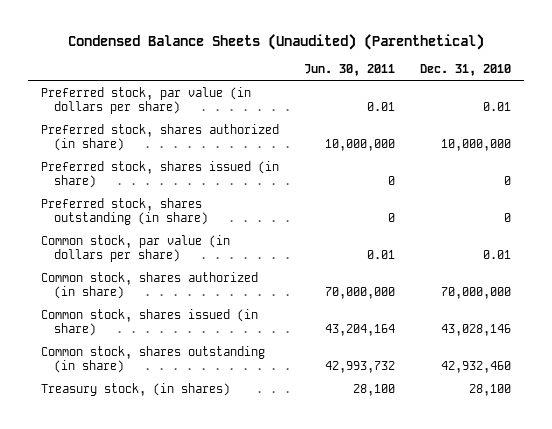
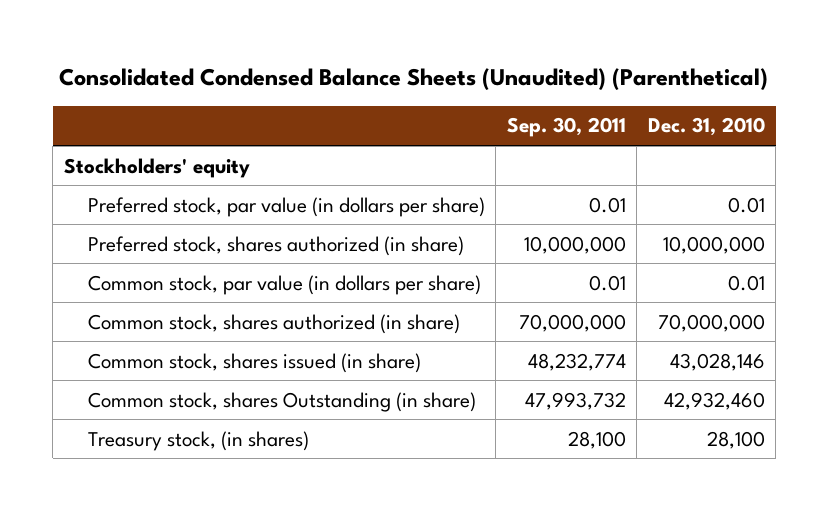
[68,34,485,51] Condensed Balance Sheets (Unaudited) (Parenthetical) -> [59,67,769,90] Consolidated Condensed Balance Sheets (Unaudited) (Parenthetical)
[304,64,396,77] Jun. 30, 2011 -> none
none -> [506,117,626,138] Sep. 30, 2011
none -> [63,157,250,178] Stockholders' equity
[40,161,279,189] Preferred stock, shares issued (in share) -> none
[40,198,208,226] Preferred stock, shares outstanding (in share) -> none
[40,346,265,374] Common stock, shares outstanding (in share) -> [87,391,476,412] Common stock, shares Outstanding (in share)

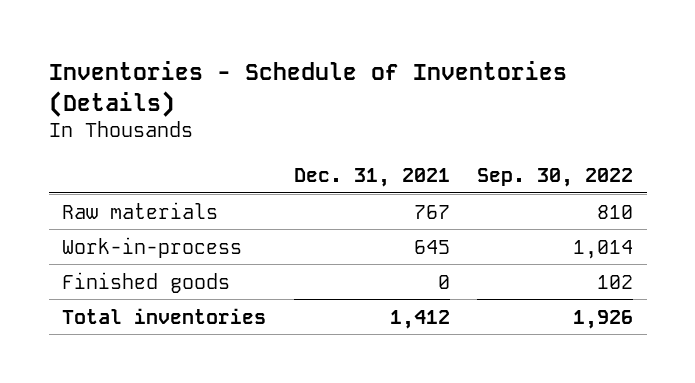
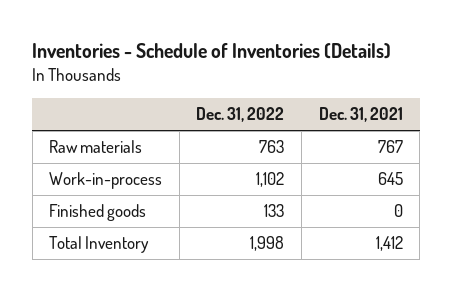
[477,168,634,188] Sep. 30, 2022 -> none
none -> [196,107,285,123] Dec. 31, 2022
[62,307,267,324] Total inventories -> [49,236,150,254] Total Inventory

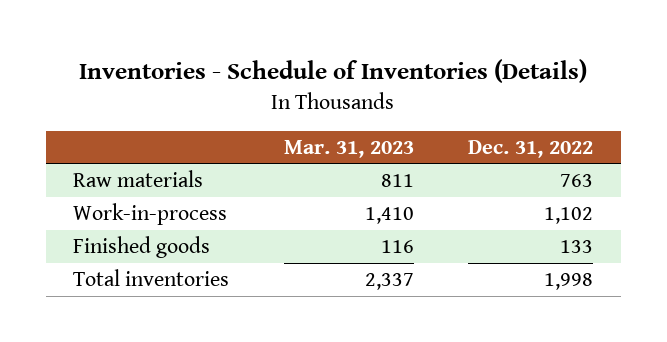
[318,107,403,123] Dec. 31, 2021 -> none
none -> [283,139,414,158] Mar. 31, 2023
[49,236,150,254] Total Inventory -> [73,269,230,287] Total inventories

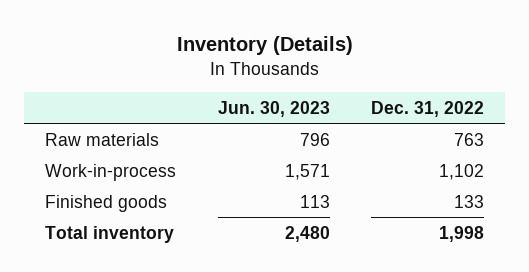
[79,59,588,84] Inventories - Schedule of Inventories (Details) -> [176,36,353,56] Inventory (Details)
[283,139,414,158] Mar. 31, 2023 -> none
none -> [217,100,330,117] Jun. 30, 2023
[73,269,230,287] Total inventories -> [45,225,175,243] Total inventory

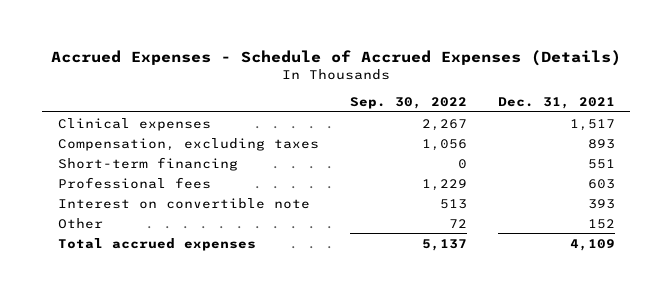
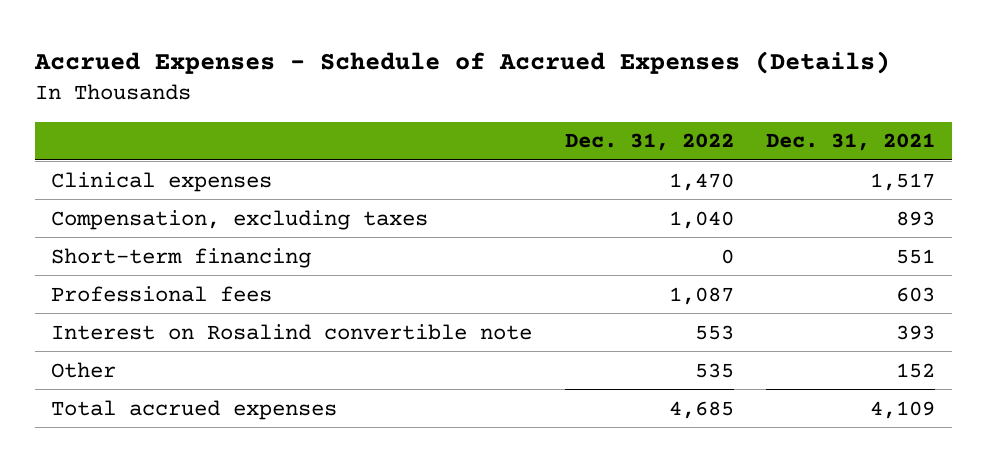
[349,96,467,109] Sep. 30, 2022 -> none
none -> [564,133,734,152] Dec. 31, 2022
[57,197,310,209] Interest on convertible note -> [50,323,532,340] Interest on Rosalind convertible note

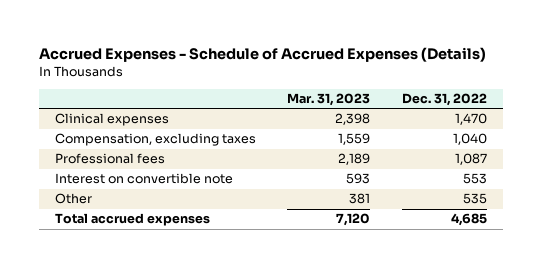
[766,133,936,152] Dec. 31, 2021 -> none
none -> [287,92,371,106] Mar. 31, 2023
[50,247,311,268] Short-term financing -> none
[50,323,532,340] Interest on Rosalind convertible note -> [54,173,233,185] Interest on convertible note

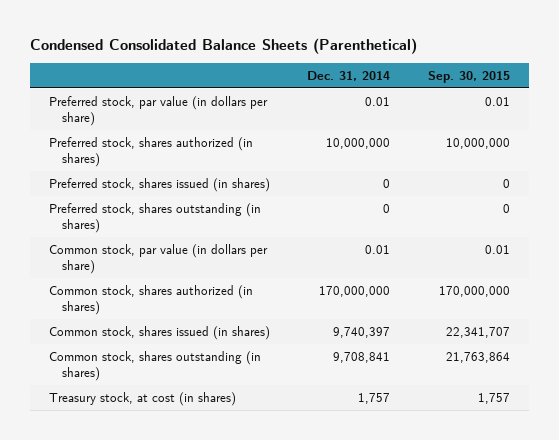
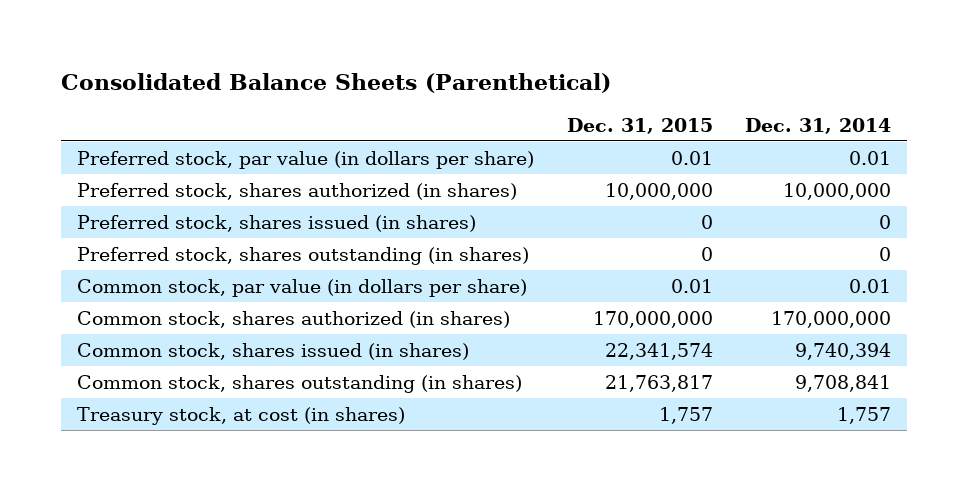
[29,37,417,54] Condensed Consolidated Balance Sheets (Parenthetical) -> [61,73,612,94] Consolidated Balance Sheets (Parenthetical)
[427,70,510,83] Sep. 30, 2015 -> none
none -> [566,117,713,134] Dec. 31, 2015
[333,327,391,339] 9,740,397 -> [794,342,891,360] 9,740,394

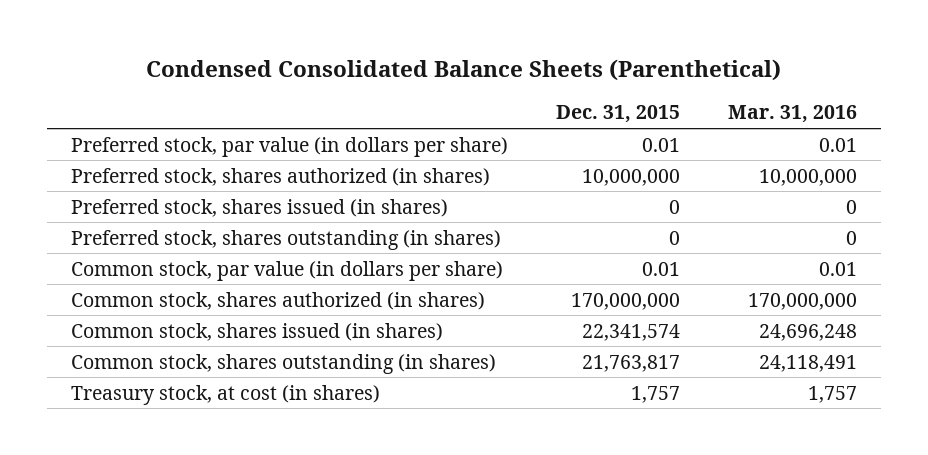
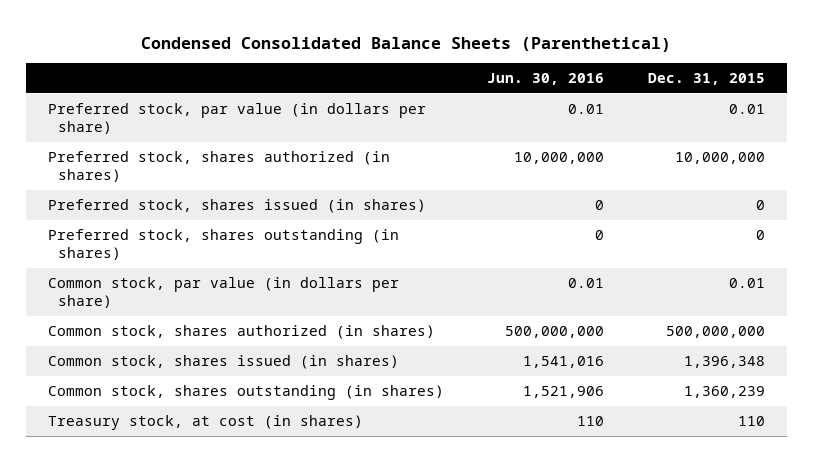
[728,105,858,124] Mar. 31, 2016 -> none
none -> [487,73,605,86] Jun. 30, 2016
[571,292,681,310] 170,000,000 -> [666,325,766,338] 500,000,000
[582,323,681,341] 22,341,574 -> [684,355,766,368] 1,396,348
[582,354,681,372] 21,763,817 -> [684,385,766,398] 1,360,239
[631,385,681,403] 1,757 -> [738,415,766,426] 110

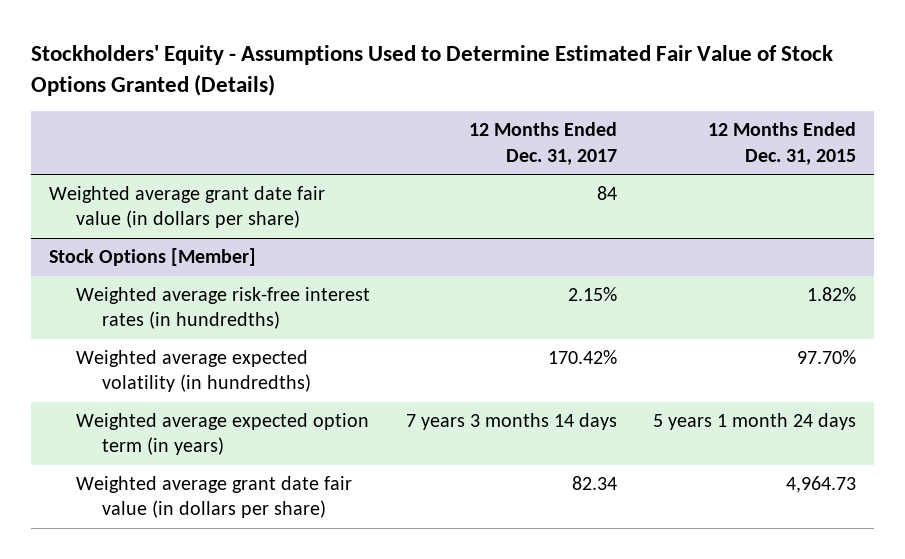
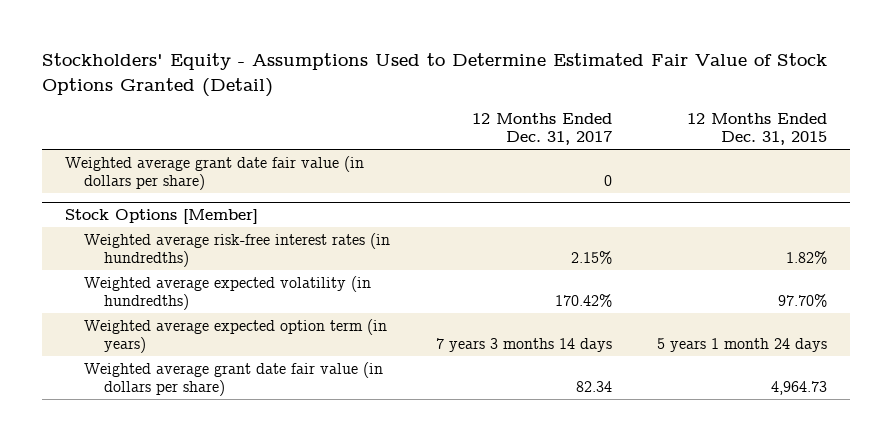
[31,45,834,96] Stockholders' Equity - Assumptions Used to Determine Estimated Fair Value of Stock Options Granted (Details) -> [42,53,828,97] Stockholders' Equity - Assumptions Used to Determine Estimated Fair Value of Stock Options Granted (Detail)
[596,186,617,201] 84 -> [603,175,612,187] 0

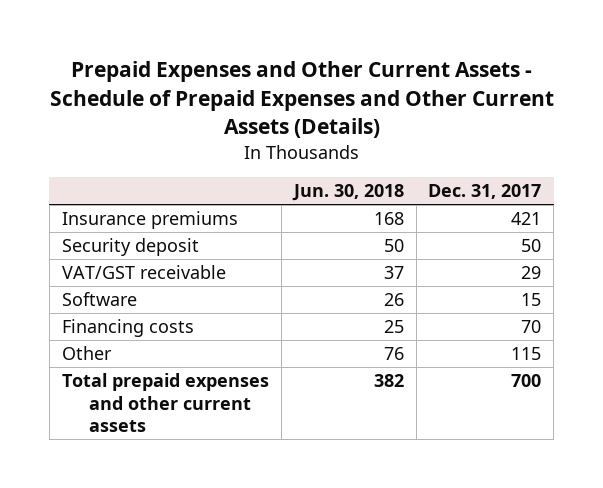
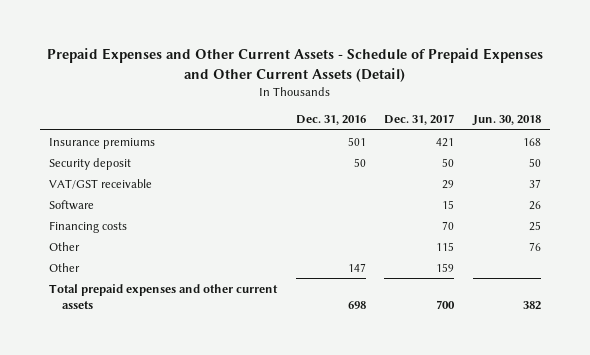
[49,61,554,138] Prepaid Expenses and Other Current Assets - Schedule of Prepaid Expenses and Other Current Assets (Details) -> [46,48,543,82] Prepaid Expenses and Other Current Assets - Schedule of Prepaid Expenses and Other Current Assets (Detail)
none -> [295,115,366,126] Dec. 31, 2016
none -> [48,262,80,272] Other

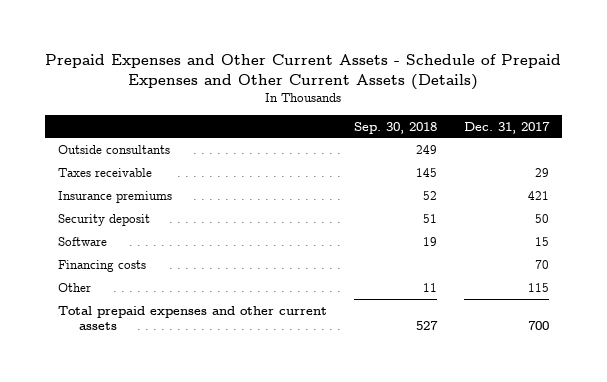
[46,48,543,82] Prepaid Expenses and Other Current Assets - Schedule of Prepaid Expenses and Other Current Assets (Detail) -> [45,53,562,90] Prepaid Expenses and Other Current Assets - Schedule of Prepaid Expenses and Other Current Assets (Details)
[295,115,366,126] Dec. 31, 2016 -> none
[471,115,541,127] Jun. 30, 2018 -> none
none -> [353,121,437,134] Sep. 30, 2018
none -> [58,144,171,154] Outside consultants
none -> [58,167,153,177] Taxes receivable
[48,178,152,189] VAT/GST receivable -> none
[48,262,80,272] Other -> none

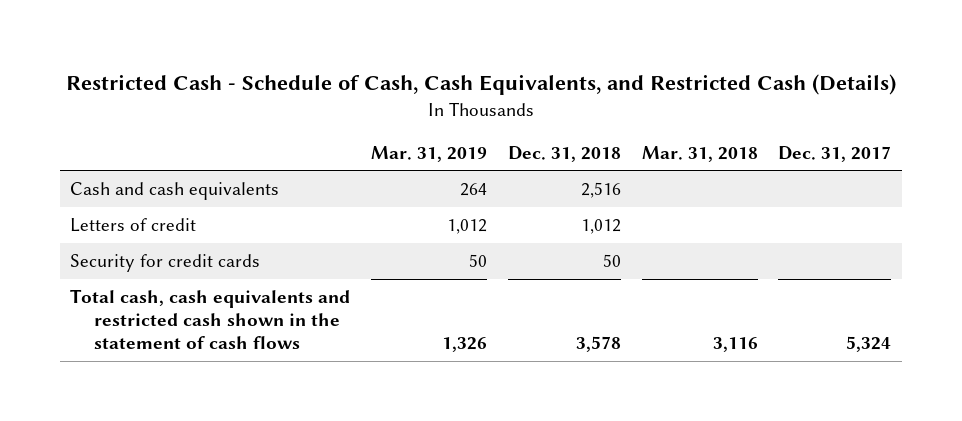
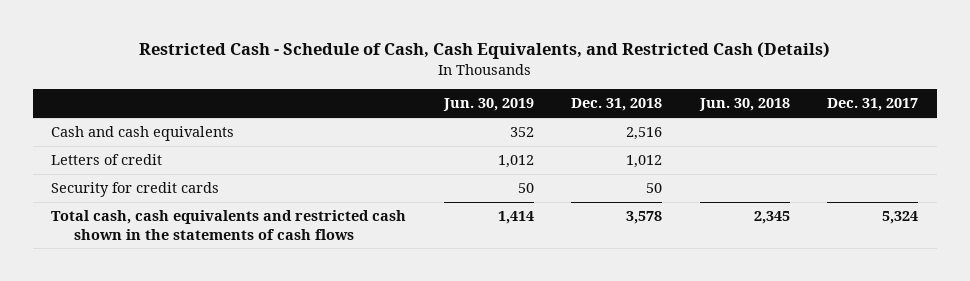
[371,145,488,162] Mar. 31, 2019 -> none
[641,145,758,162] Mar. 31, 2018 -> none
none -> [442,98,534,112] Jun. 30, 2019
none -> [698,98,790,112] Jun. 30, 2018
[70,288,351,350] Total cash, cash equivalents and restricted cash shown in the statement of cash flows -> [51,210,407,240] Total cash, cash equivalents and restricted cash shown in the statements of cash flows

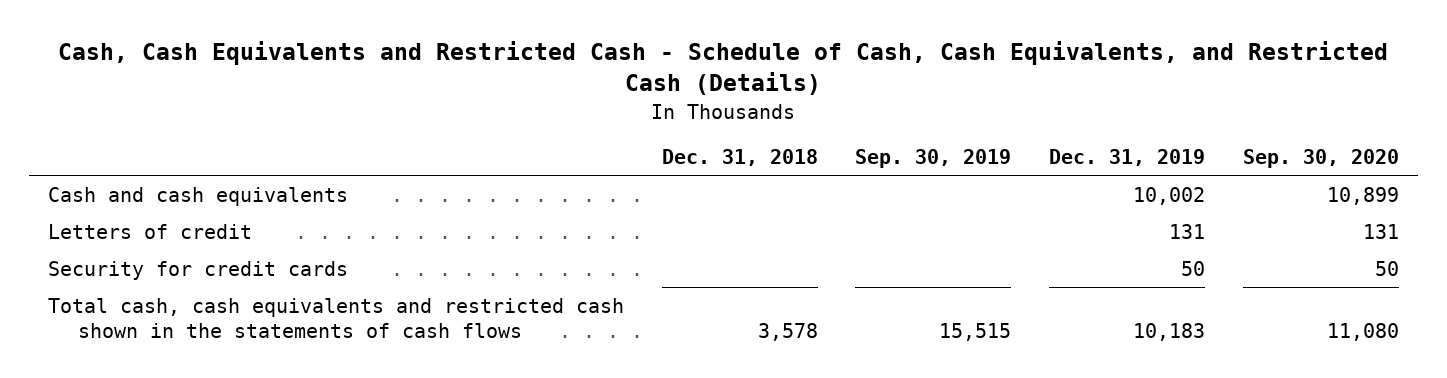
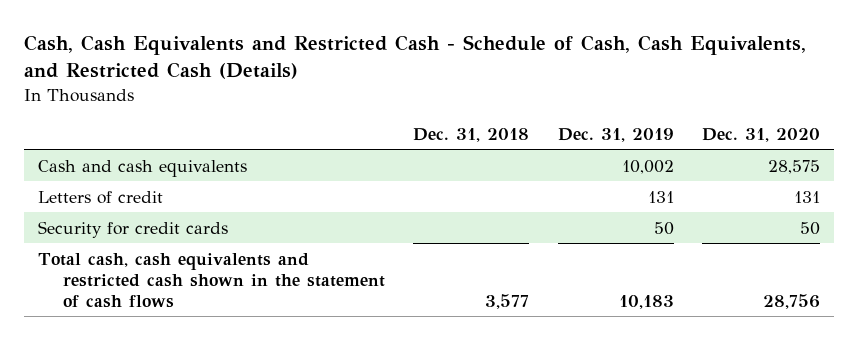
[855,149,1012,169] Sep. 30, 2019 -> none
[1242,149,1399,169] Sep. 30, 2020 -> none
none -> [702,127,821,142] Dec. 31, 2020
[48,297,625,338] Total cash, cash equivalents and restricted cash shown in the statements of cash flows -> [37,252,385,308] Total cash, cash equivalents and restricted cash shown in the statement of cash flows
[757,322,818,341] 3,578 -> [485,293,530,309] 3,577

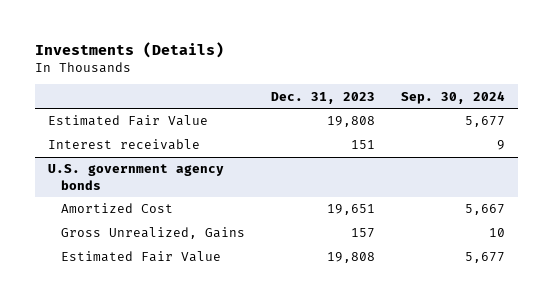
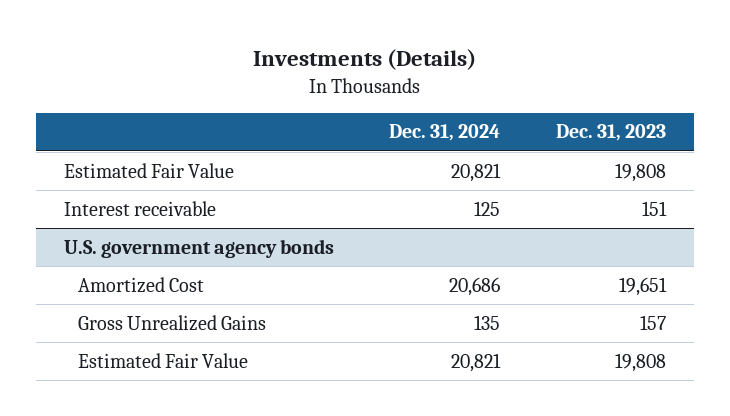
[401,90,506,104] Sep. 30, 2024 -> none
none -> [389,124,501,142] Dec. 31, 2024
[60,227,245,240] Gross Unrealized, Gains -> [78,314,267,331] Gross Unrealized Gains

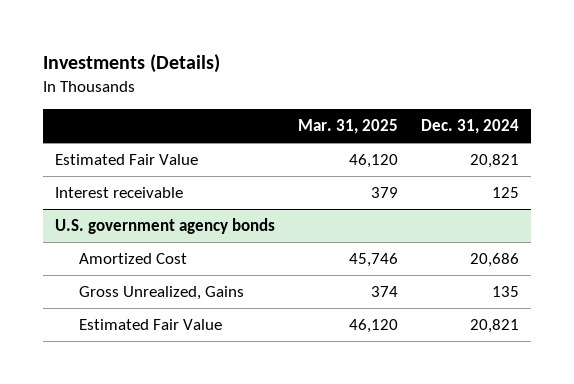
[556,124,667,142] Dec. 31, 2023 -> none
none -> [298,119,399,135] Mar. 31, 2025
[78,314,267,331] Gross Unrealized Gains -> [79,286,245,301] Gross Unrealized, Gains

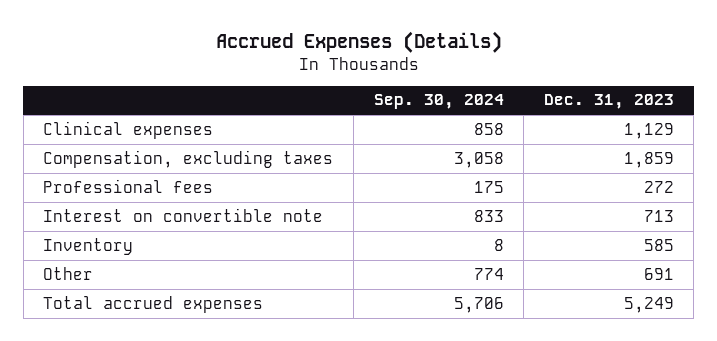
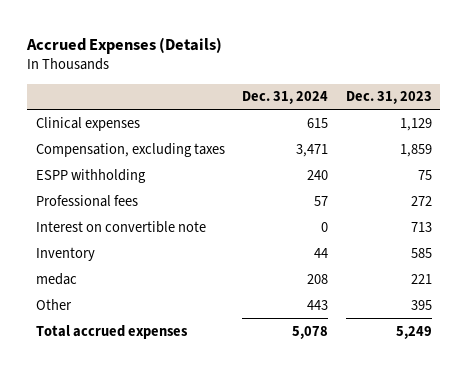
[373,94,504,110] Sep. 30, 2024 -> none
none -> [242,91,329,105] Dec. 31, 2024
none -> [35,168,146,183] ESPP withholding
none -> [35,272,77,285] medac
[643,267,674,280] 691 -> [410,299,432,310] 395

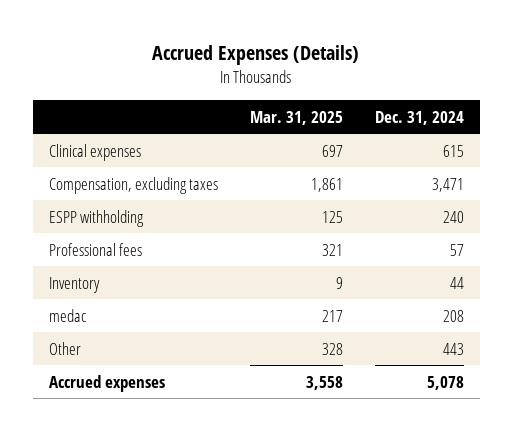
[345,91,432,105] Dec. 31, 2023 -> none
none -> [249,110,343,125] Mar. 31, 2025
[35,220,206,233] Interest on convertible note -> none
[35,324,188,339] Total accrued expenses -> [48,374,165,392] Accrued expenses

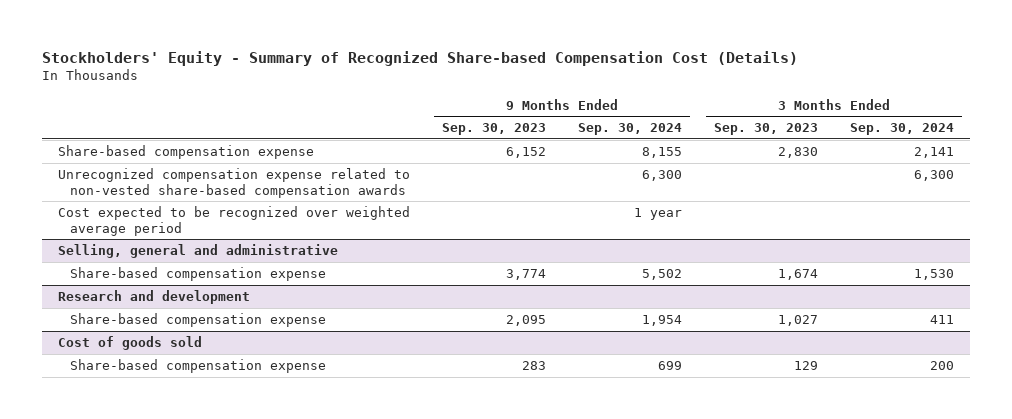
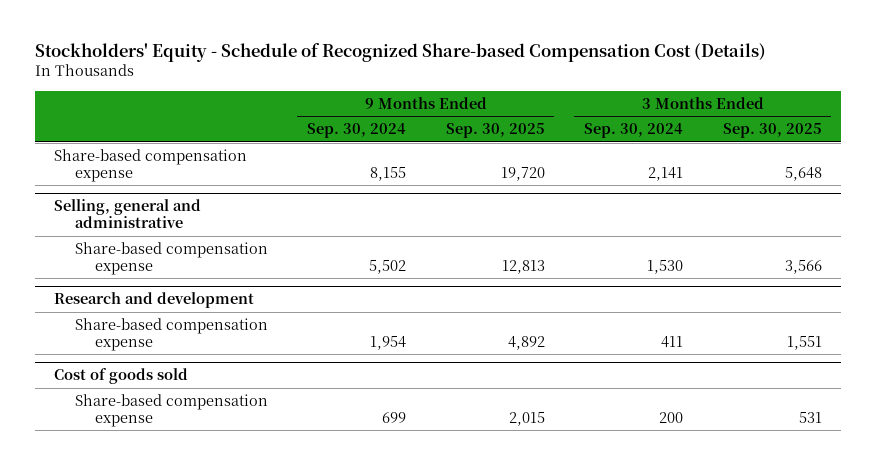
[41,50,798,66] Stockholders' Equity - Summary of Recognized Share-based Compensation Cost (Details) -> [34,42,766,62] Stockholders' Equity - Schedule of Recognized Share-based Compensation Cost (Details)
[442,123,547,136] Sep. 30, 2023 -> none
[714,123,819,136] Sep. 30, 2023 -> none
none -> [445,123,545,139] Sep. 30, 2025
none -> [722,123,822,139] Sep. 30, 2025
[58,168,411,198] Unrecognized compensation expense related to non-vested share-based compensation awards -> none
[58,206,411,236] Cost expected to be recognized over weighted average period -> none

